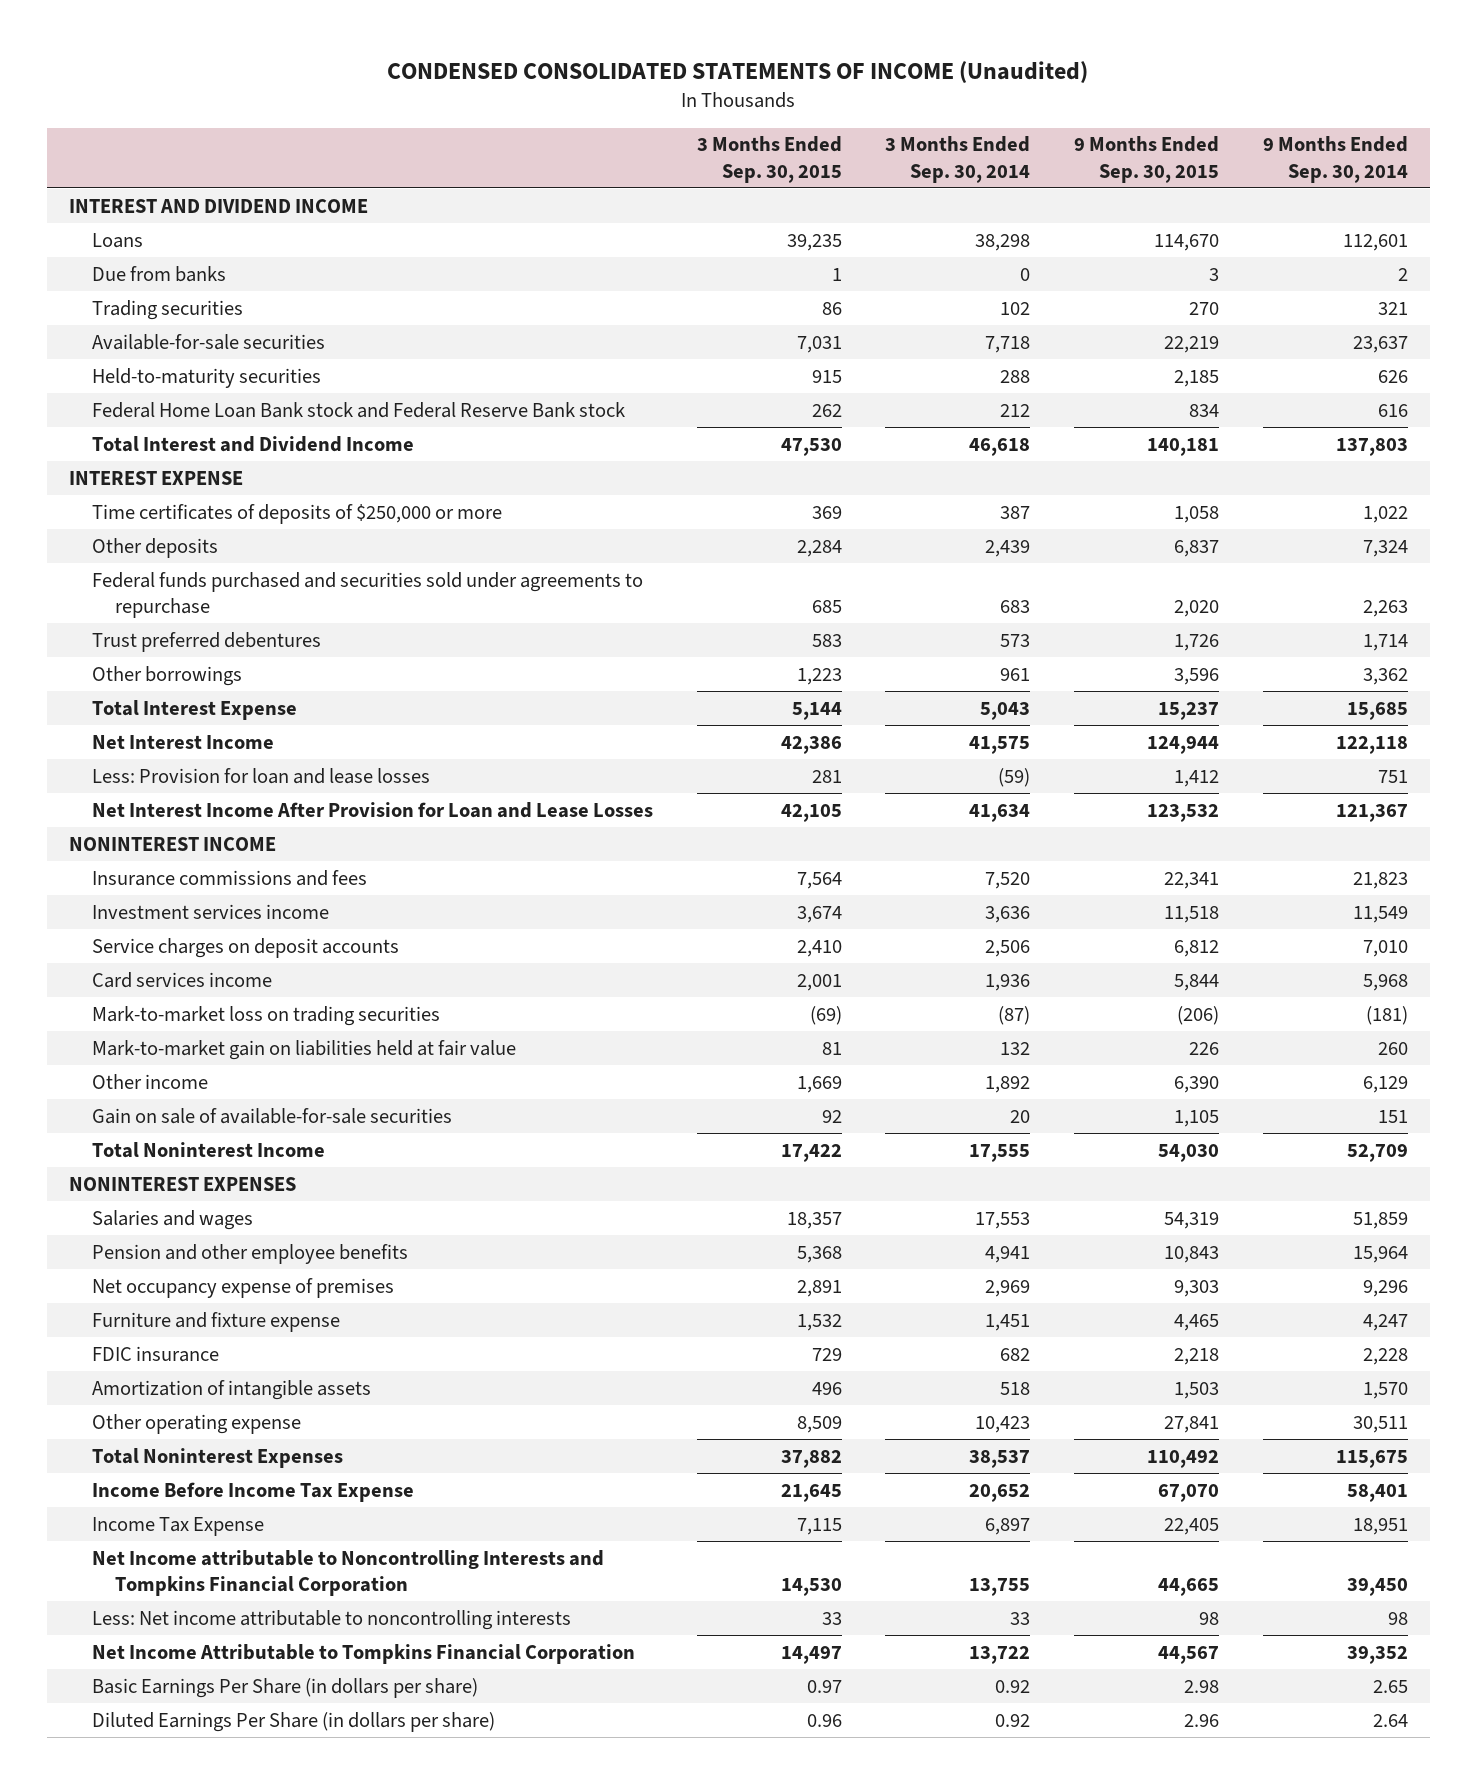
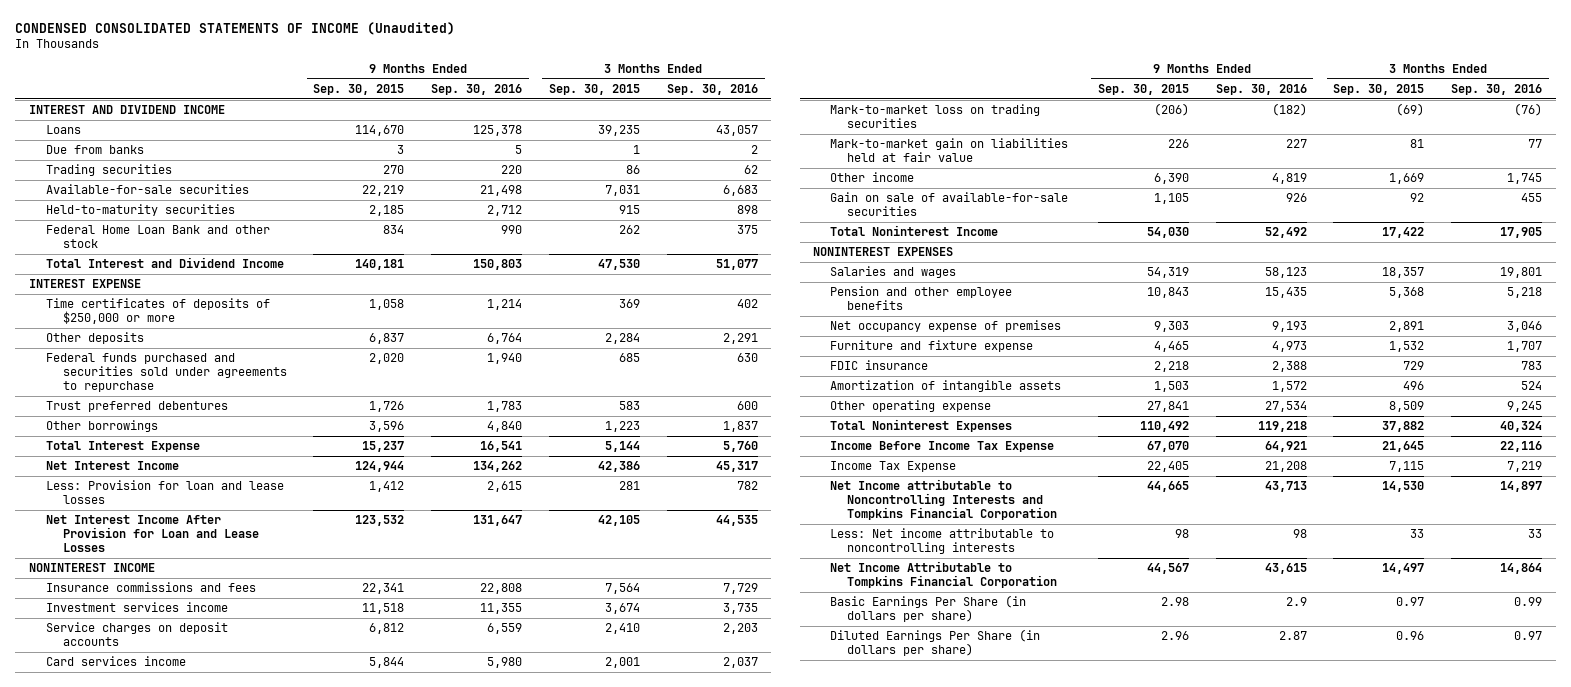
[885,136,1031,183] 3 Months Ended Sep. 30, 2014 -> none
[1262,136,1408,183] 9 Months Ended Sep. 30, 2014 -> none
none -> [431,83,523,95] Sep. 30, 2016
none -> [666,83,758,95] Sep. 30, 2016
[91,401,625,418] Federal Home Loan Bank stock and Federal Reserve Bank stock -> [45,224,270,248] Federal Home Loan Bank and other stock

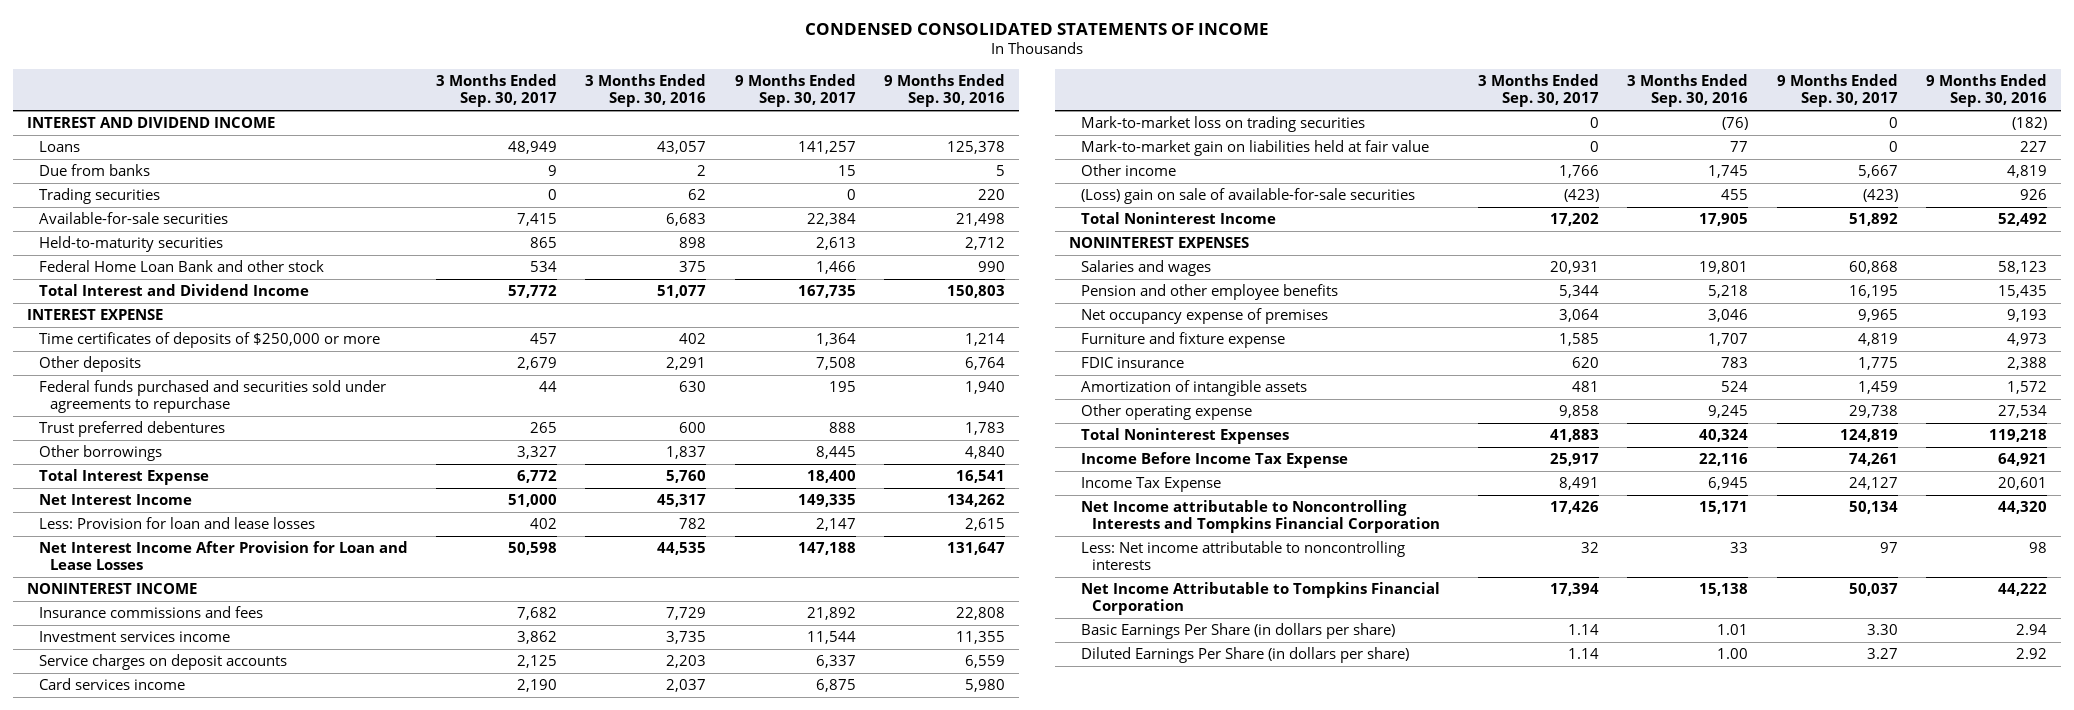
[15,21,456,35] CONDENSED CONSOLIDATED STATEMENTS OF INCOME (Unaudited) -> [805,23,1270,36] CONDENSED CONSOLIDATED STATEMENTS OF INCOME
[313,83,405,95] Sep. 30, 2015 -> none
[549,83,641,95] Sep. 30, 2015 -> none
none -> [435,74,557,108] 3 Months Ended Sep. 30, 2017
none -> [734,74,856,108] 9 Months Ended Sep. 30, 2017
[829,191,1068,216] Gain on sale of available-for-sale securities -> [1080,188,1415,205] (Loss) gain on sale of available-for-sale securities
[1264,460,1307,472] 21,208 -> [1998,477,2048,491] 20,601
[1507,460,1543,472] 7,219 -> [1708,477,1749,491] 6,945
[1264,480,1307,492] 43,713 -> [1998,501,2048,515] 44,320
[1500,480,1543,492] 14,897 -> [1699,501,1749,515] 15,171
[1264,562,1307,574] 43,615 -> [1998,583,2048,597] 44,222
[1500,562,1543,574] 14,864 -> [1699,583,1749,597] 15,138
[1285,596,1307,606] 2.9 -> [2016,624,2048,636] 2.94
[1514,596,1543,606] 0.99 -> [1717,624,1749,636] 1.01
[1278,630,1307,640] 2.87 -> [2016,648,2048,660] 2.92
[1514,630,1543,640] 0.97 -> [1717,648,1749,660] 1.00

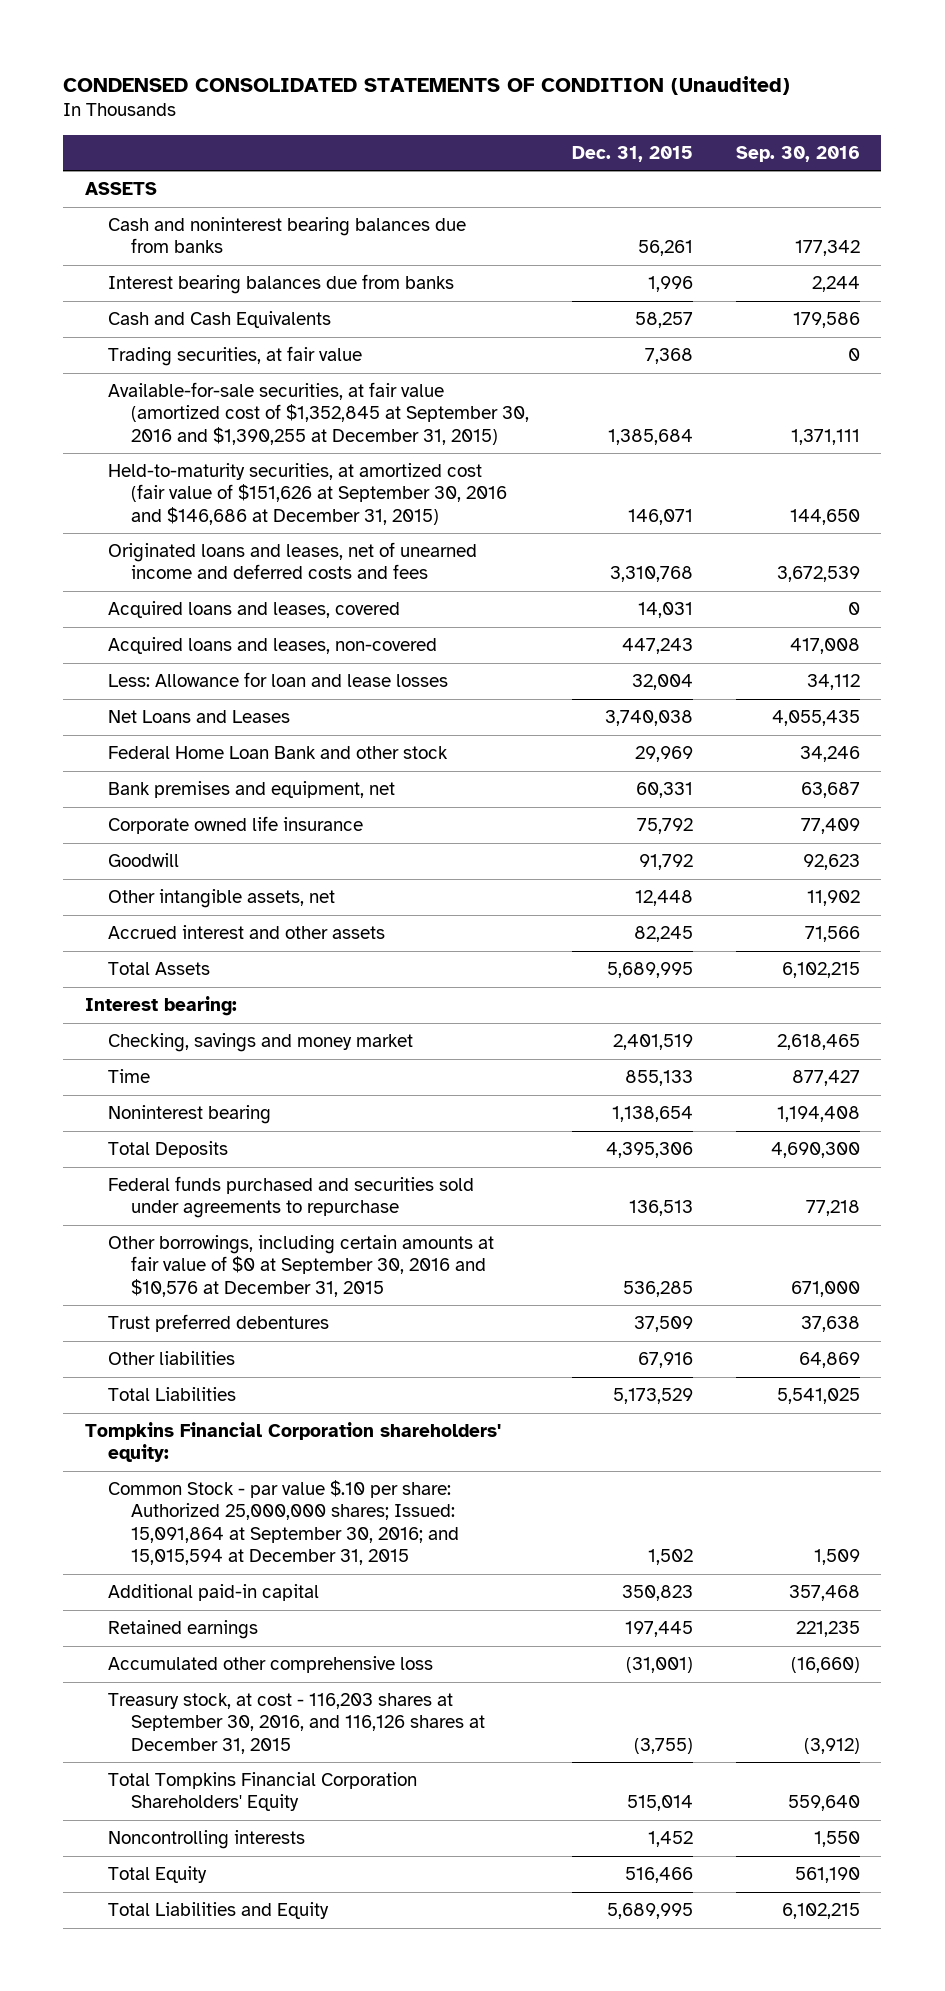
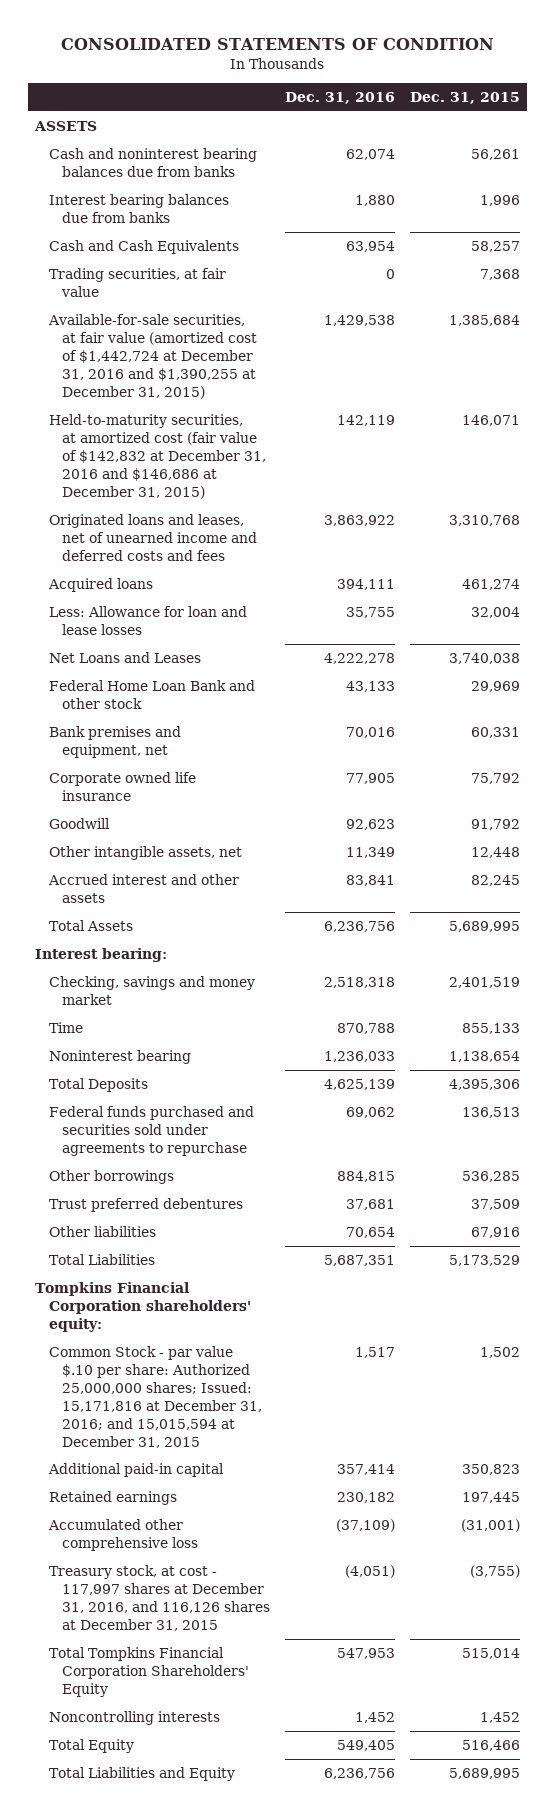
[63,75,791,95] CONDENSED CONSOLIDATED STATEMENTS OF CONDITION (Unaudited) -> [61,37,495,50] CONSOLIDATED STATEMENTS OF CONDITION
[736,145,861,162] Sep. 30, 2016 -> none
none -> [284,91,395,104] Dec. 31, 2016
[108,382,530,445] Available-for-sale securities, at fair value (amortized cost of $1,352,845 at September 30, 2016 and $1,390,255 at December 31, 2015) -> [47,314,257,399] Available-for-sale securities, at fair value (amortized cost of $1,442,724 at December 31, 2016 and $1,390,255 at December 31, 2015)
[108,463,508,525] Held-to-maturity securities, at amortized cost (fair value of $151,626 at September 30, 2016 and $146,686 at December 31, 2015) -> [48,414,266,499] Held-to-maturity securities, at amortized cost (fair value of $142,832 at December 31, 2016 and $146,686 at December 31, 2015)
[108,601,401,619] Acquired loans and leases, covered -> none
[108,637,438,655] Acquired loans and leases, non-covered -> none
none -> [47,578,153,593] Acquired loans
[108,1235,495,1297] Other borrowings, including certain amounts at fair value of $0 at September 30, 2016 and $10,576 at December 31, 2015 -> [48,1170,174,1185] Other borrowings
[108,1480,460,1565] Common Stock - par value $.10 per share: Authorized 25,000,000 shares; Issued: 15,091,864 at September 30, 2016; and 15,015,594 at December 31, 2015 -> [48,1346,262,1448] Common Stock - par value $.10 per share: Authorized 25,000,000 shares; Issued: 15,171,816 at December 31, 2016; and 15,015,594 at December 31, 2015
[108,1693,486,1754] Treasury stock, at cost - 116,203 shares at September 30, 2016, and 116,126 shares at December 31, 2015 -> [48,1565,270,1631] Treasury stock, at cost - 117,997 shares at December 31, 2016, and 116,126 shares at December 31, 2015

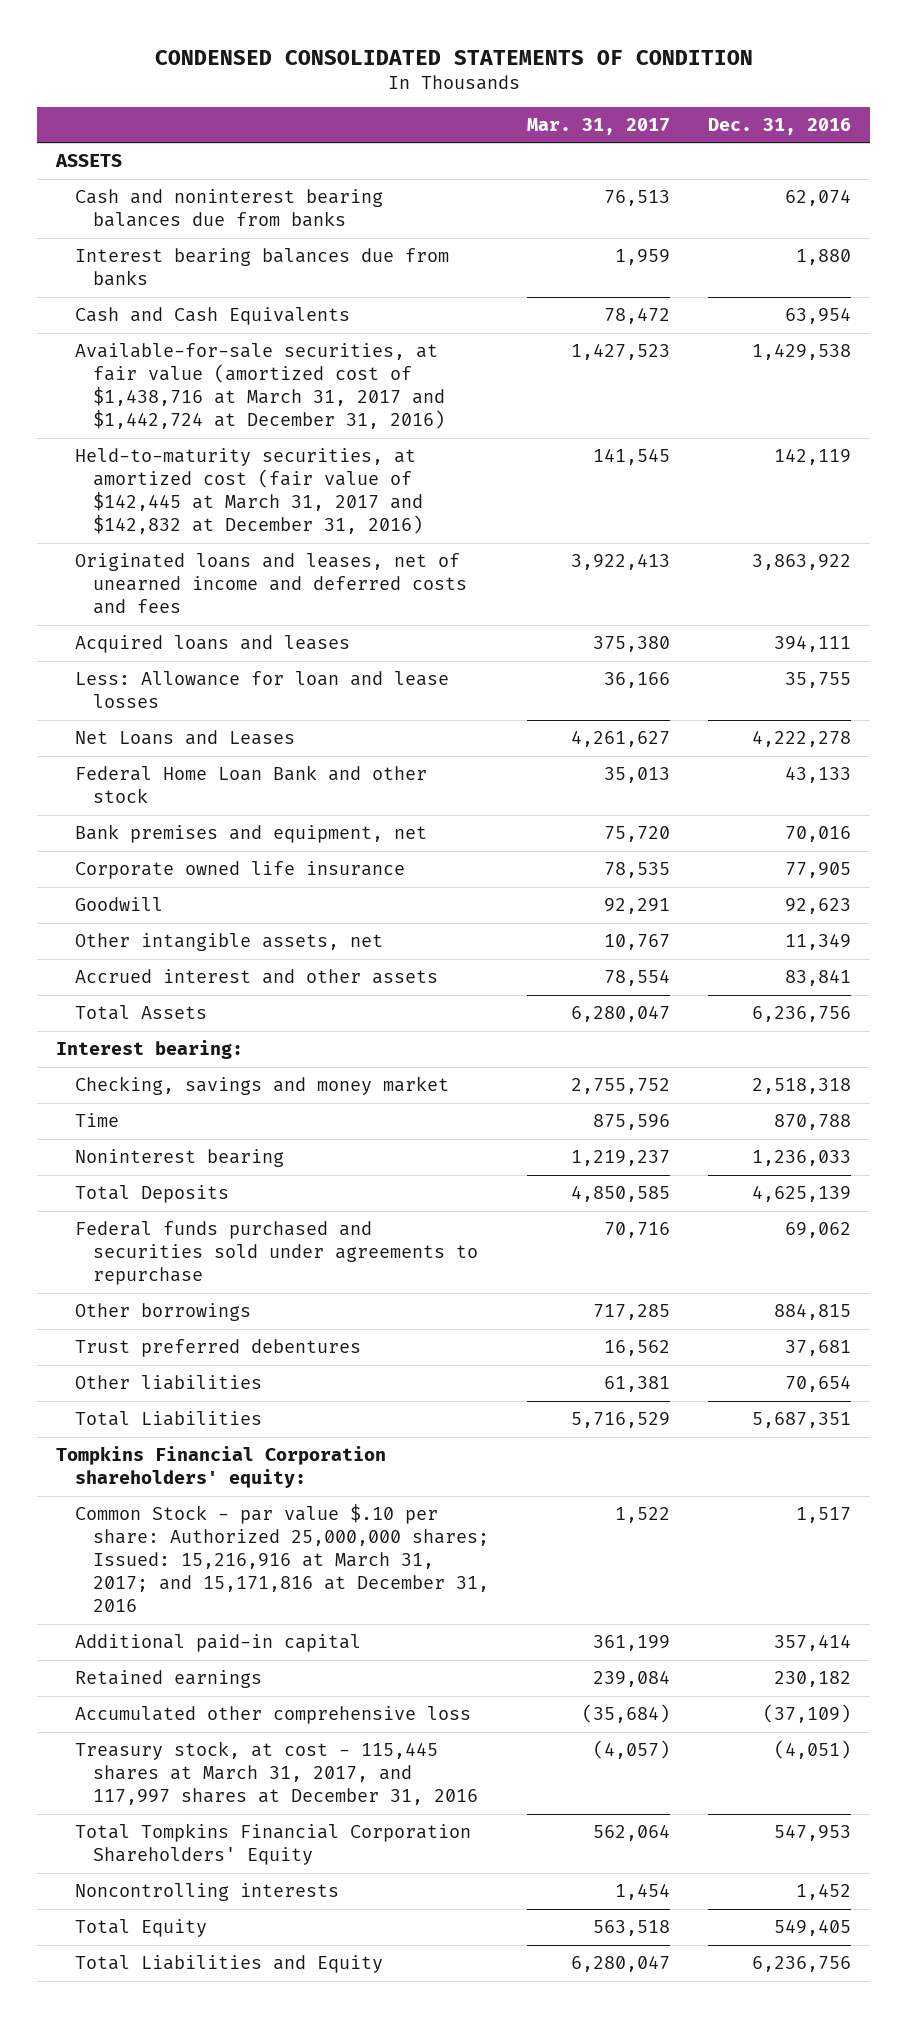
[61,37,495,50] CONSOLIDATED STATEMENTS OF CONDITION -> [154,49,753,65] CONDENSED CONSOLIDATED STATEMENTS OF CONDITION
[409,91,520,104] Dec. 31, 2015 -> none
none -> [526,117,670,135] Mar. 31, 2017
[48,268,226,297] Trading securities, at fair value -> none
[47,314,257,399] Available-for-sale securities, at fair value (amortized cost of $1,442,724 at December 31, 2016 and $1,390,255 at December 31, 2015) -> [74,343,445,429] Available-for-sale securities, at fair value (amortized cost of $1,438,716 at March 31, 2017 and $1,442,724 at December 31, 2016)
[48,414,266,499] Held-to-maturity securities, at amortized cost (fair value of $142,832 at December 31, 2016 and $146,686 at December 31, 2015) -> [74,448,423,534] Held-to-maturity securities, at amortized cost (fair value of $142,445 at March 31, 2017 and $142,832 at December 31, 2016)
[47,578,153,593] Acquired loans -> [74,635,350,654] Acquired loans and leases
[48,1346,262,1448] Common Stock - par value $.10 per share: Authorized 25,000,000 shares; Issued: 15,171,816 at December 31, 2016; and 15,015,594 at December 31, 2015 -> [74,1504,489,1612] Common Stock - par value $.10 per share: Authorized 25,000,000 shares; Issued: 15,216,916 at March 31, 2017; and 15,171,816 at December 31, 2016
[48,1565,270,1631] Treasury stock, at cost - 117,997 shares at December 31, 2016, and 116,126 shares at December 31, 2015 -> [74,1741,478,1806] Treasury stock, at cost - 115,445 shares at March 31, 2017, and 117,997 shares at December 31, 2016

